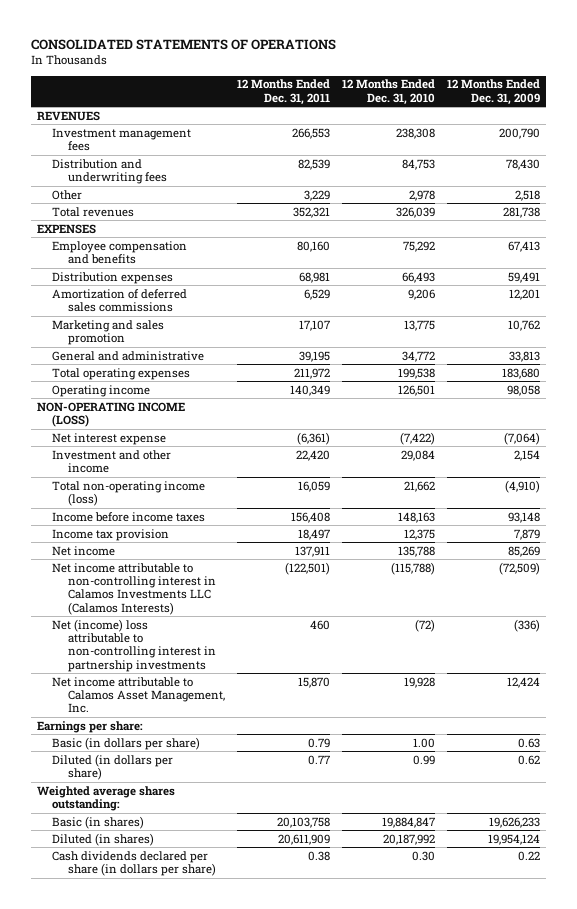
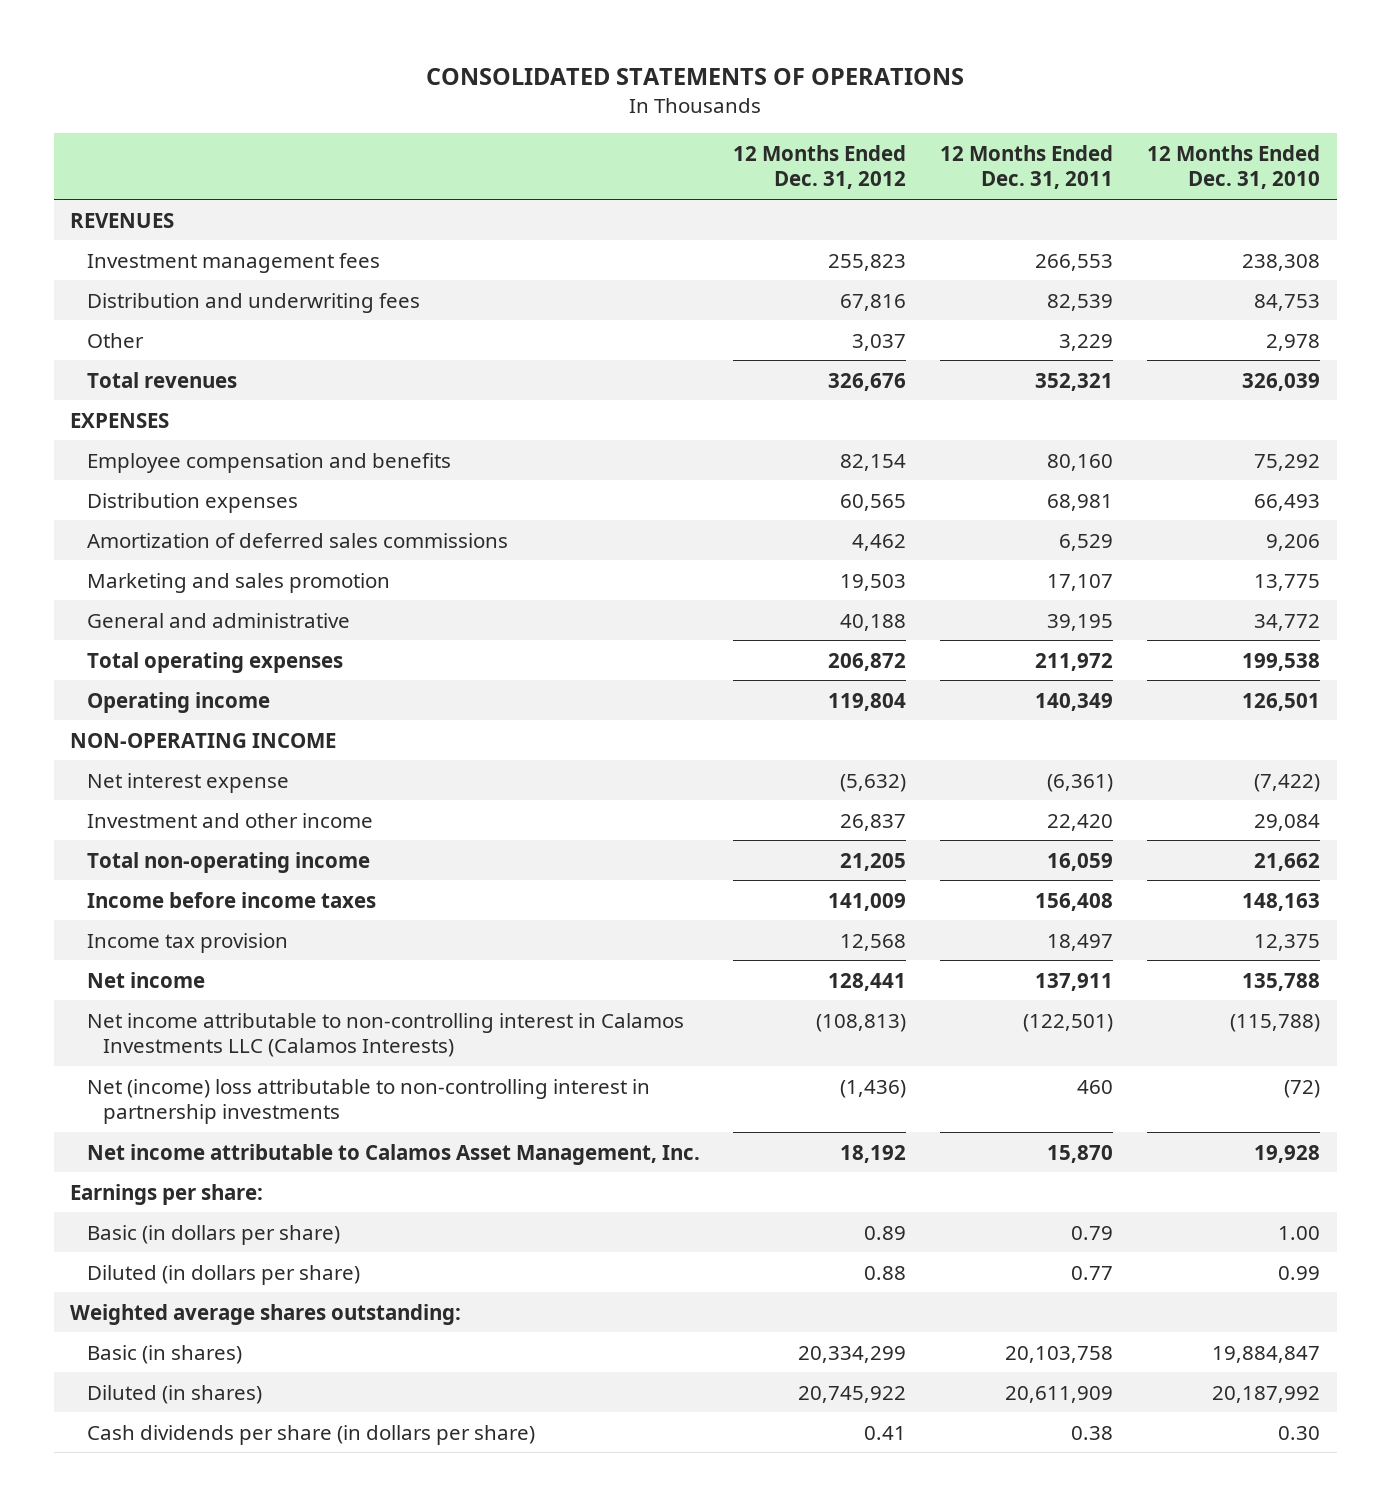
[447,79,541,105] 12 Months Ended Dec. 31, 2009 -> none
none -> [733,144,907,190] 12 Months Ended Dec. 31, 2012
[36,401,185,428] NON-OPERATING INCOME (LOSS) -> [70,732,337,748] NON-OPERATING INCOME
[52,480,206,507] Total non-operating income (loss) -> [86,851,370,873] Total non-operating income
[52,850,217,877] Cash dividends declared per share (in dollars per share) -> [86,1424,535,1445] Cash dividends per share (in dollars per share)

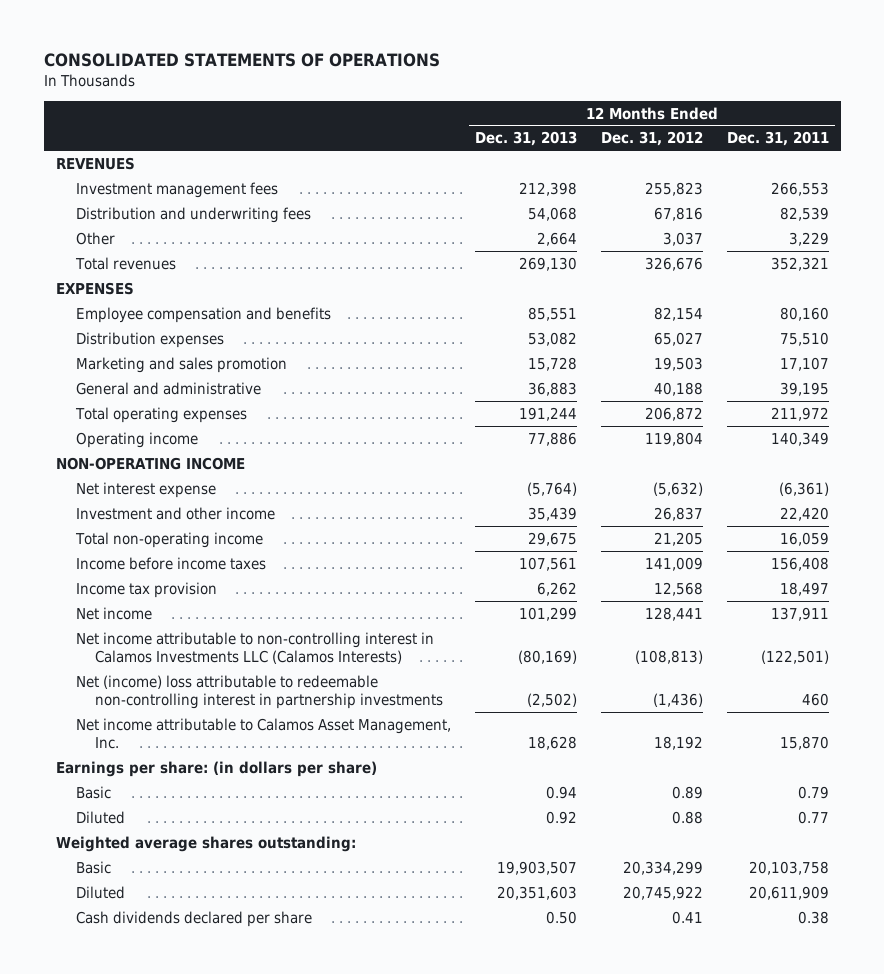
[1146,144,1320,190] 12 Months Ended Dec. 31, 2010 -> none
none -> [474,131,577,147] Dec. 31, 2013
[86,532,508,548] Amortization of deferred sales commissions -> none
[840,493,907,511] 60,565 -> [653,331,703,346] 65,027
[1047,493,1114,511] 68,981 -> [779,331,829,346] 75,510
[86,1078,650,1125] Net (income) loss attributable to non-controlling interest in partnership investments -> [75,674,444,710] Net (income) loss attributable to redeemable non-controlling interest in partnership investments
[70,1183,264,1205] Earnings per share: -> [55,760,377,777] Earnings per share: (in dollars per share)
[86,1224,340,1245] Basic (in dollars per share) -> [75,785,111,799] Basic
[86,1264,360,1285] Diluted (in dollars per share) -> [75,810,125,824] Diluted
[86,1344,242,1364] Basic (in shares) -> [75,860,111,874] Basic
[86,1384,262,1404] Diluted (in shares) -> [75,885,125,899] Diluted
[86,1424,535,1445] Cash dividends per share (in dollars per share) -> [75,910,312,927] Cash dividends declared per share

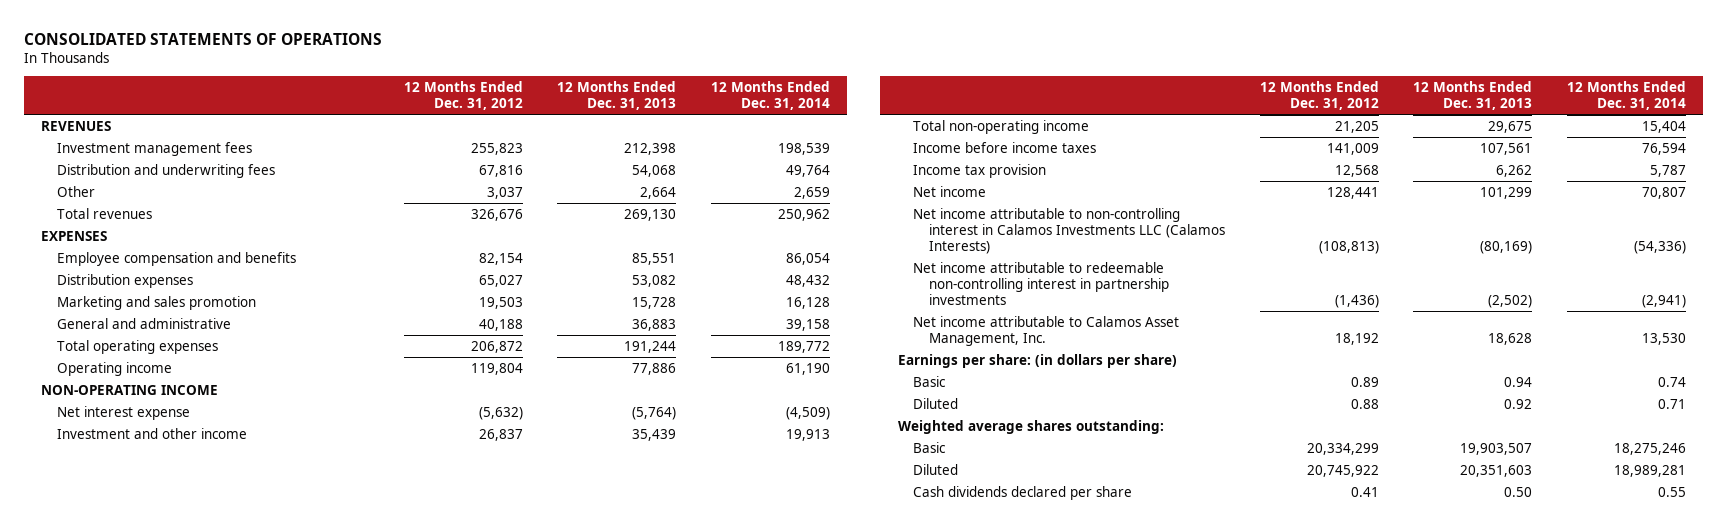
[726,131,829,147] Dec. 31, 2011 -> none
none -> [710,81,830,111] 12 Months Ended Dec. 31, 2014
[75,674,444,710] Net (income) loss attributable to redeemable non-controlling interest in partnership investments -> [913,261,1170,305] Net income attributable to redeemable non-controlling interest in partnership investments

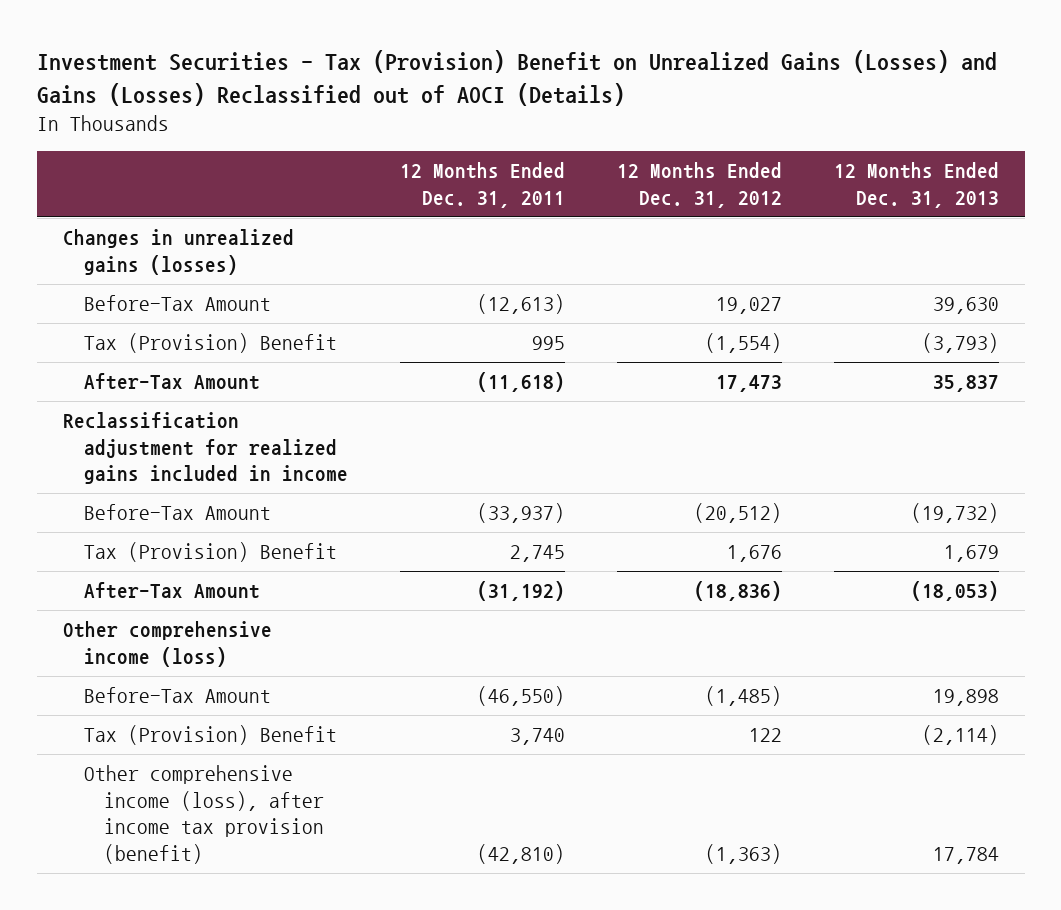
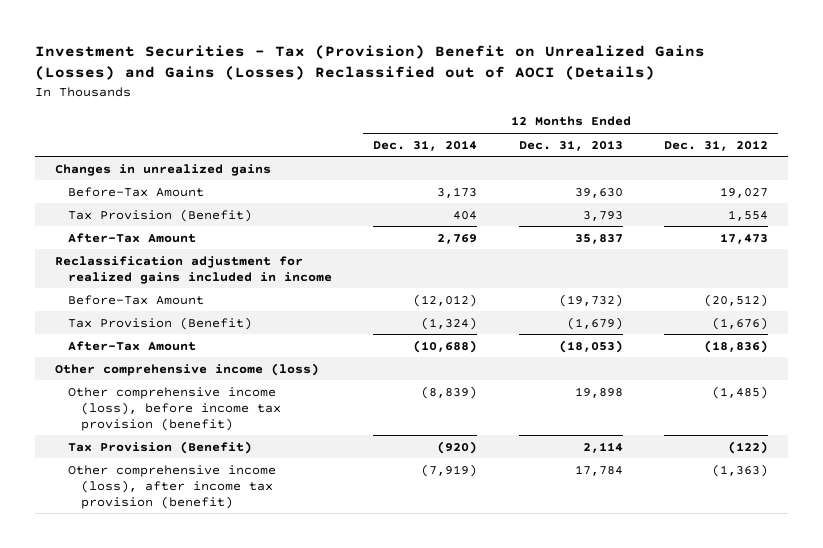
[399,162,565,208] 12 Months Ended Dec. 31, 2011 -> none
none -> [373,139,478,151] Dec. 31, 2014
[62,229,294,275] Changes in unrealized gains (losses) -> [55,163,272,176] Changes in unrealized gains
[83,333,337,354] Tax (Provision) Benefit -> [68,208,253,222] Tax Provision (Benefit)
[704,333,782,354] (1,554) -> [727,209,768,221] 1,554
[921,333,999,354] (3,793) -> [582,210,623,221] 3,793
[83,542,337,563] Tax (Provision) Benefit -> [68,316,253,330] Tax Provision (Benefit)
[726,545,782,563] 1,676 -> [711,316,768,330] (1,676)
[943,545,999,563] 1,679 -> [566,316,623,330] (1,679)
[83,687,271,704] Before-Tax Amount -> [68,386,282,431] Other comprehensive income (loss), before income tax provision (benefit)
[83,725,337,746] Tax (Provision) Benefit -> [68,440,253,454] Tax Provision (Benefit)
[748,728,782,743] 122 -> [727,440,768,454] (122)
[921,725,999,746] (2,114) -> [582,441,623,453] 2,114

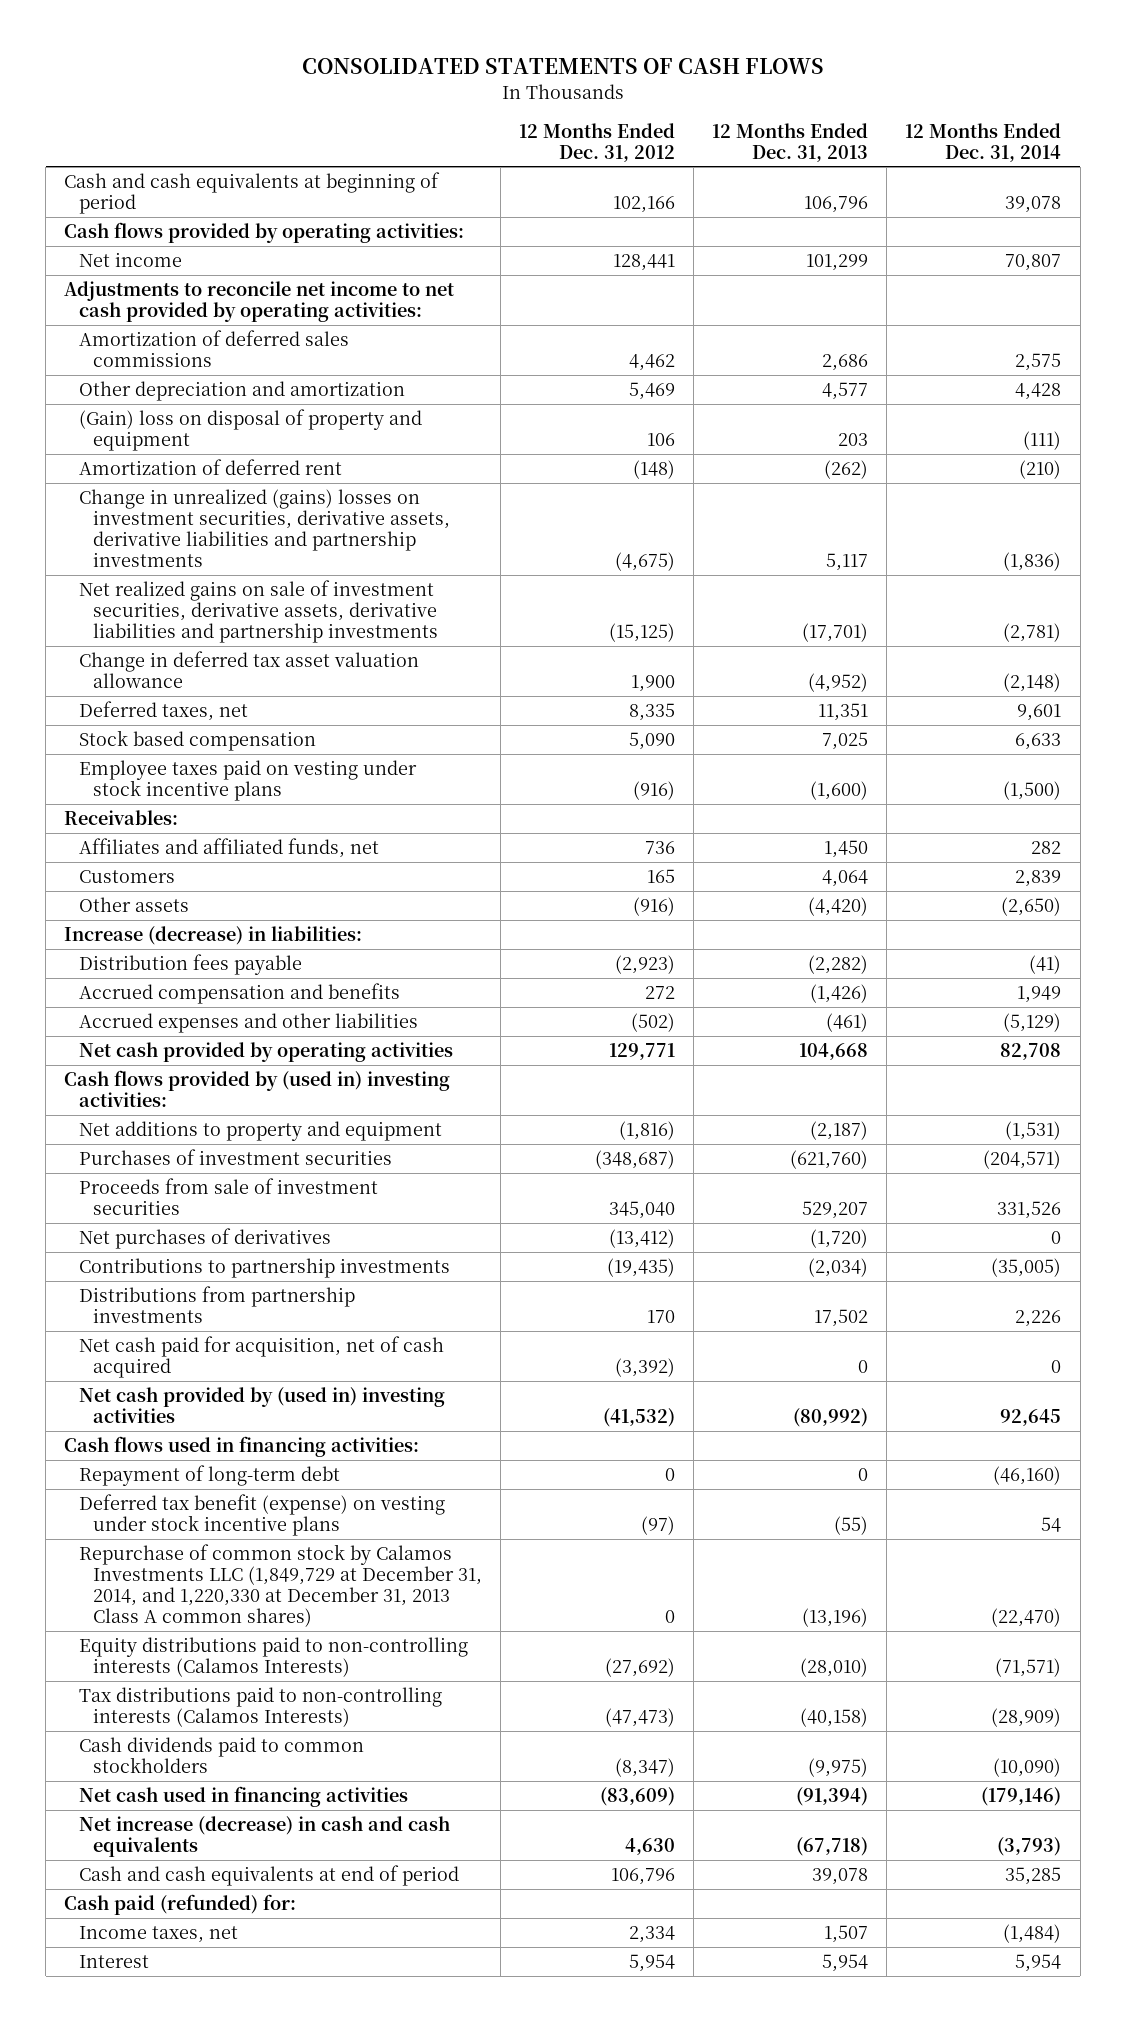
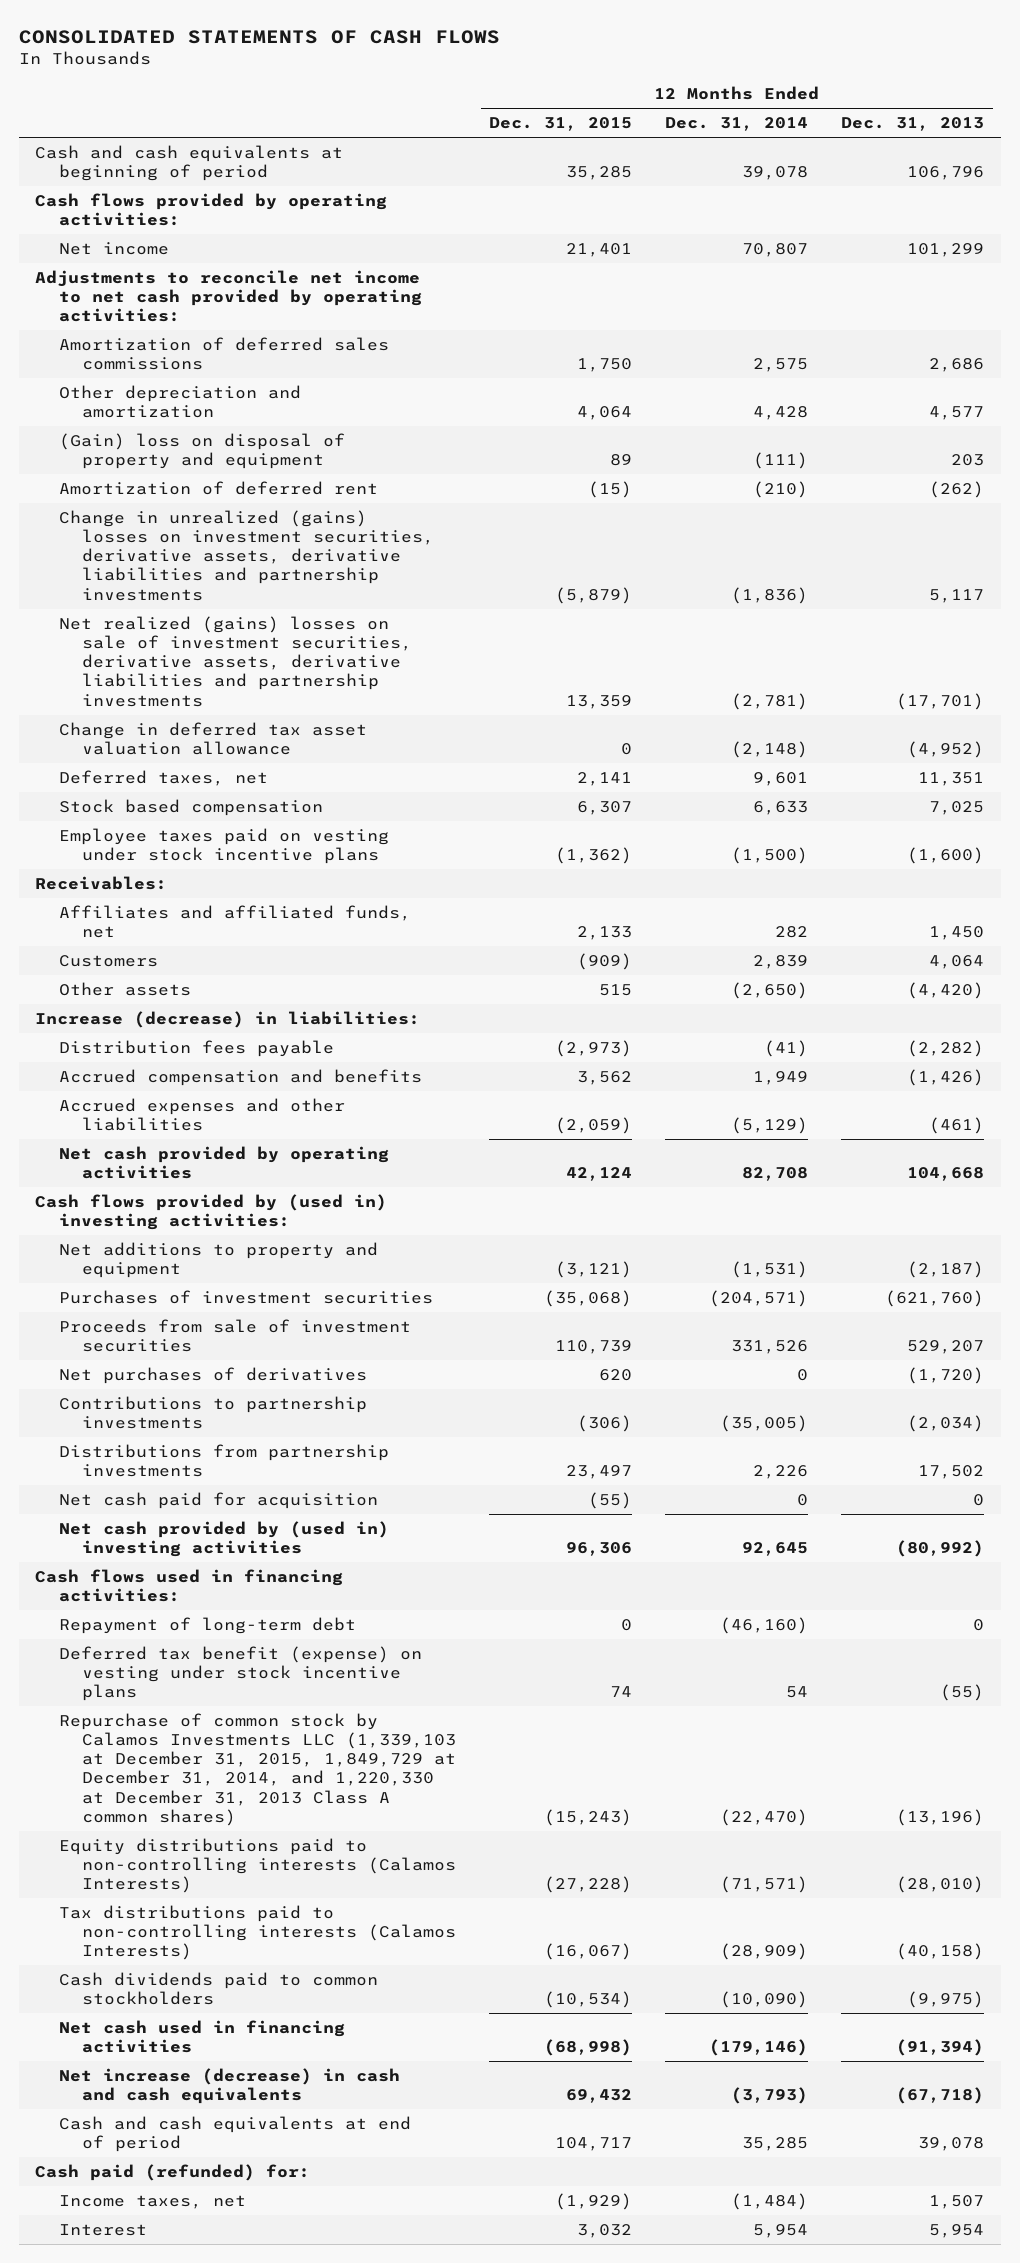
[518,122,675,162] 12 Months Ended Dec. 31, 2012 -> none
none -> [488,117,632,132] Dec. 31, 2015
[78,579,438,644] Net realized gains on sale of investment securities, derivative assets, derivative liabilities and partnership investments -> [58,615,412,707] Net realized (gains) losses on sale of investment securities, derivative assets, derivative liabilities and partnership investments
[78,1335,444,1379] Net cash paid for acquisition, net of cash acquired -> [58,1491,378,1509] Net cash paid for acquisition
[78,1543,482,1628] Repurchase of common stock by Calamos Investments LLC (1,849,729 at December 31, 2014, and 1,220,330 at December 31, 2013 Class A common shares) -> [58,1712,456,1826] Repurchase of common stock by Calamos Investments LLC (1,339,103 at December 31, 2015, 1,849,729 at December 31, 2014, and 1,220,330 at December 31, 2013 Class A common shares)

